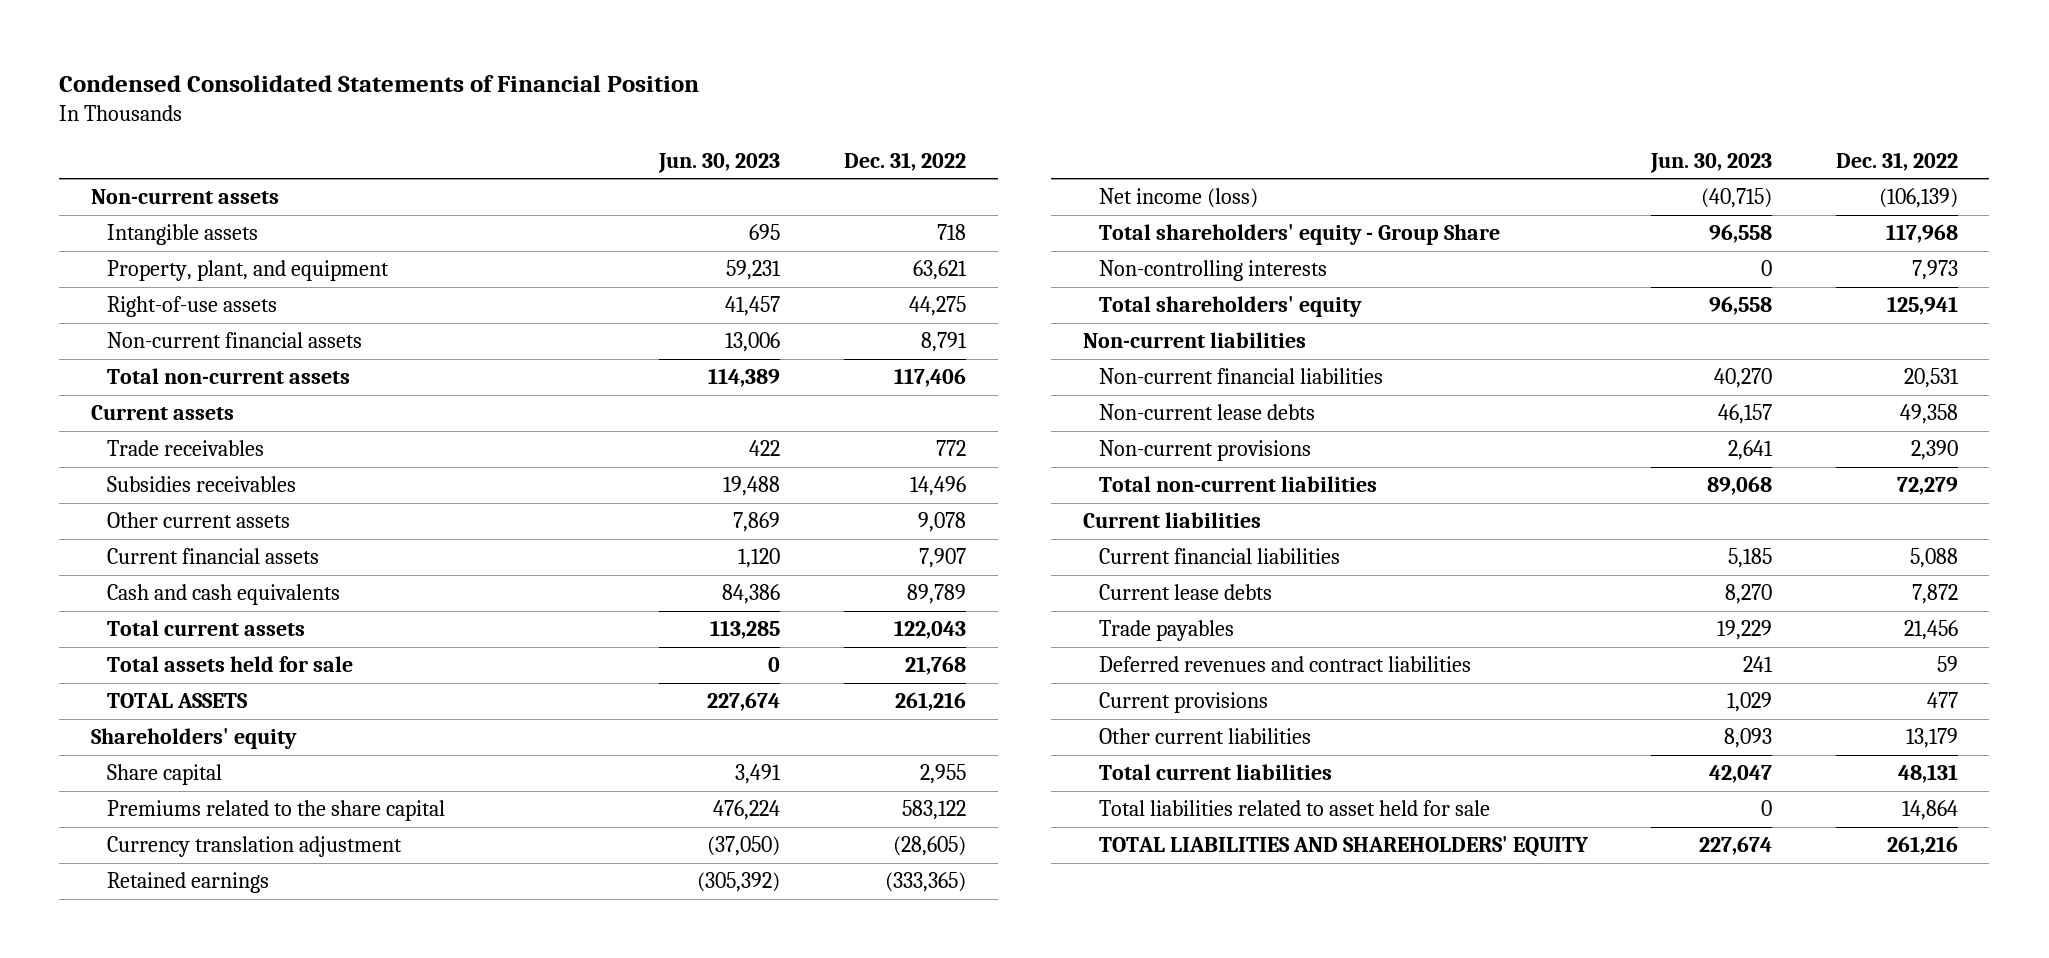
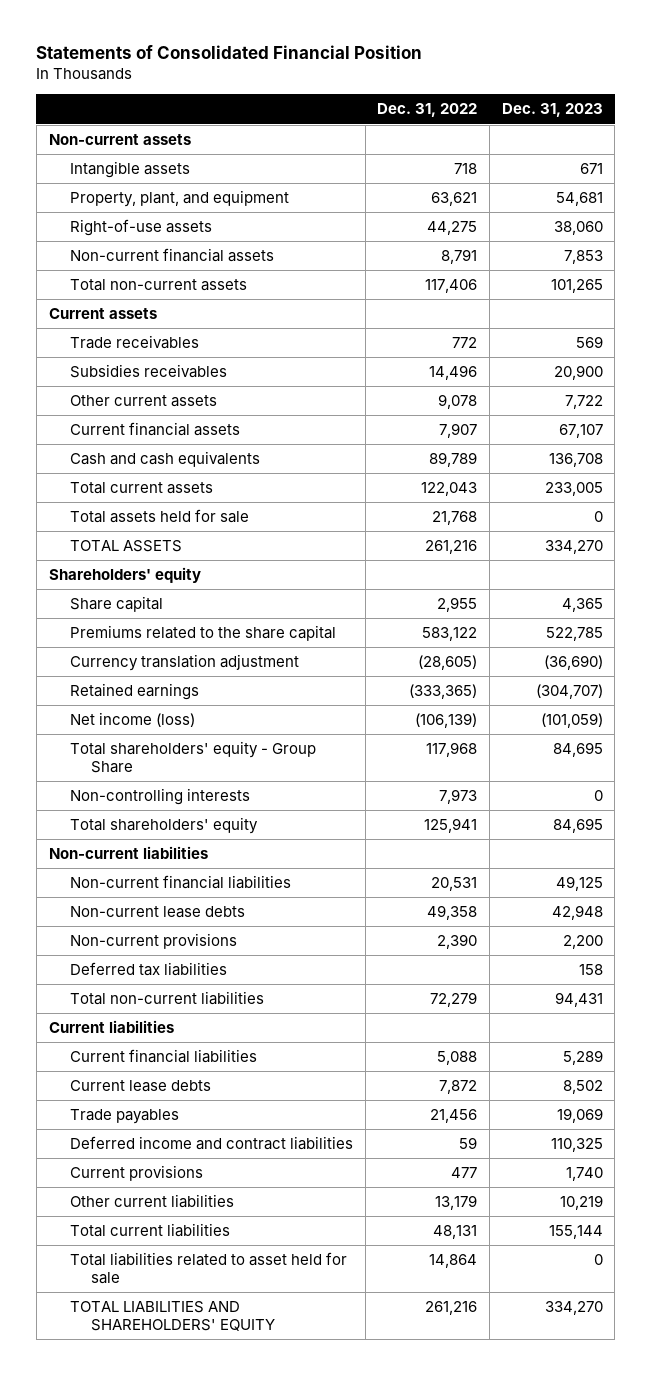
[59,75,700,93] Condensed Consolidated Statements of Financial Position -> [36,45,423,60] Statements of Consolidated Financial Position
[658,152,781,173] Jun. 30, 2023 -> none
none -> [501,103,603,118] Dec. 31, 2023
none -> [70,962,228,977] Deferred tax liabilities
[1098,656,1471,673] Deferred revenues and contract liabilities -> [70,1136,354,1151] Deferred income and contract liabilities

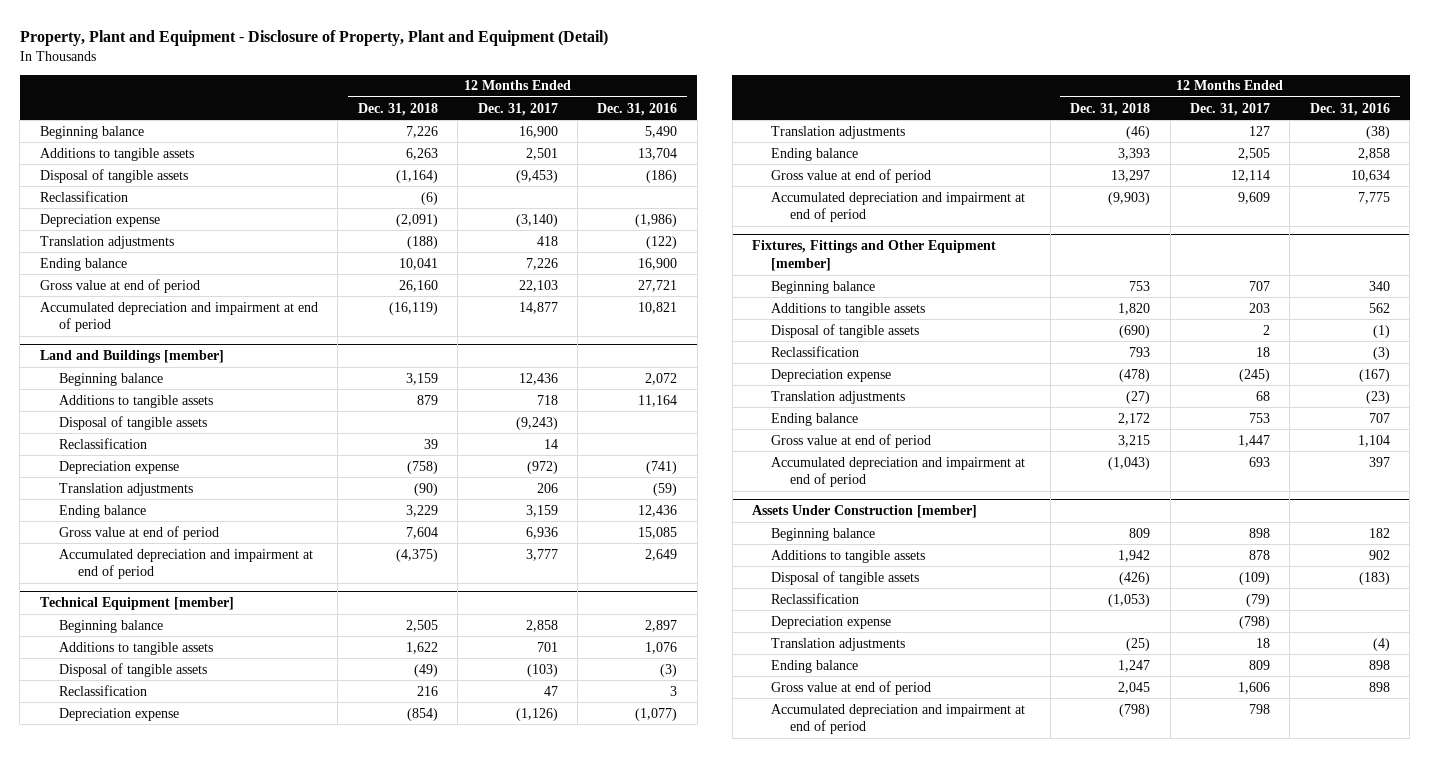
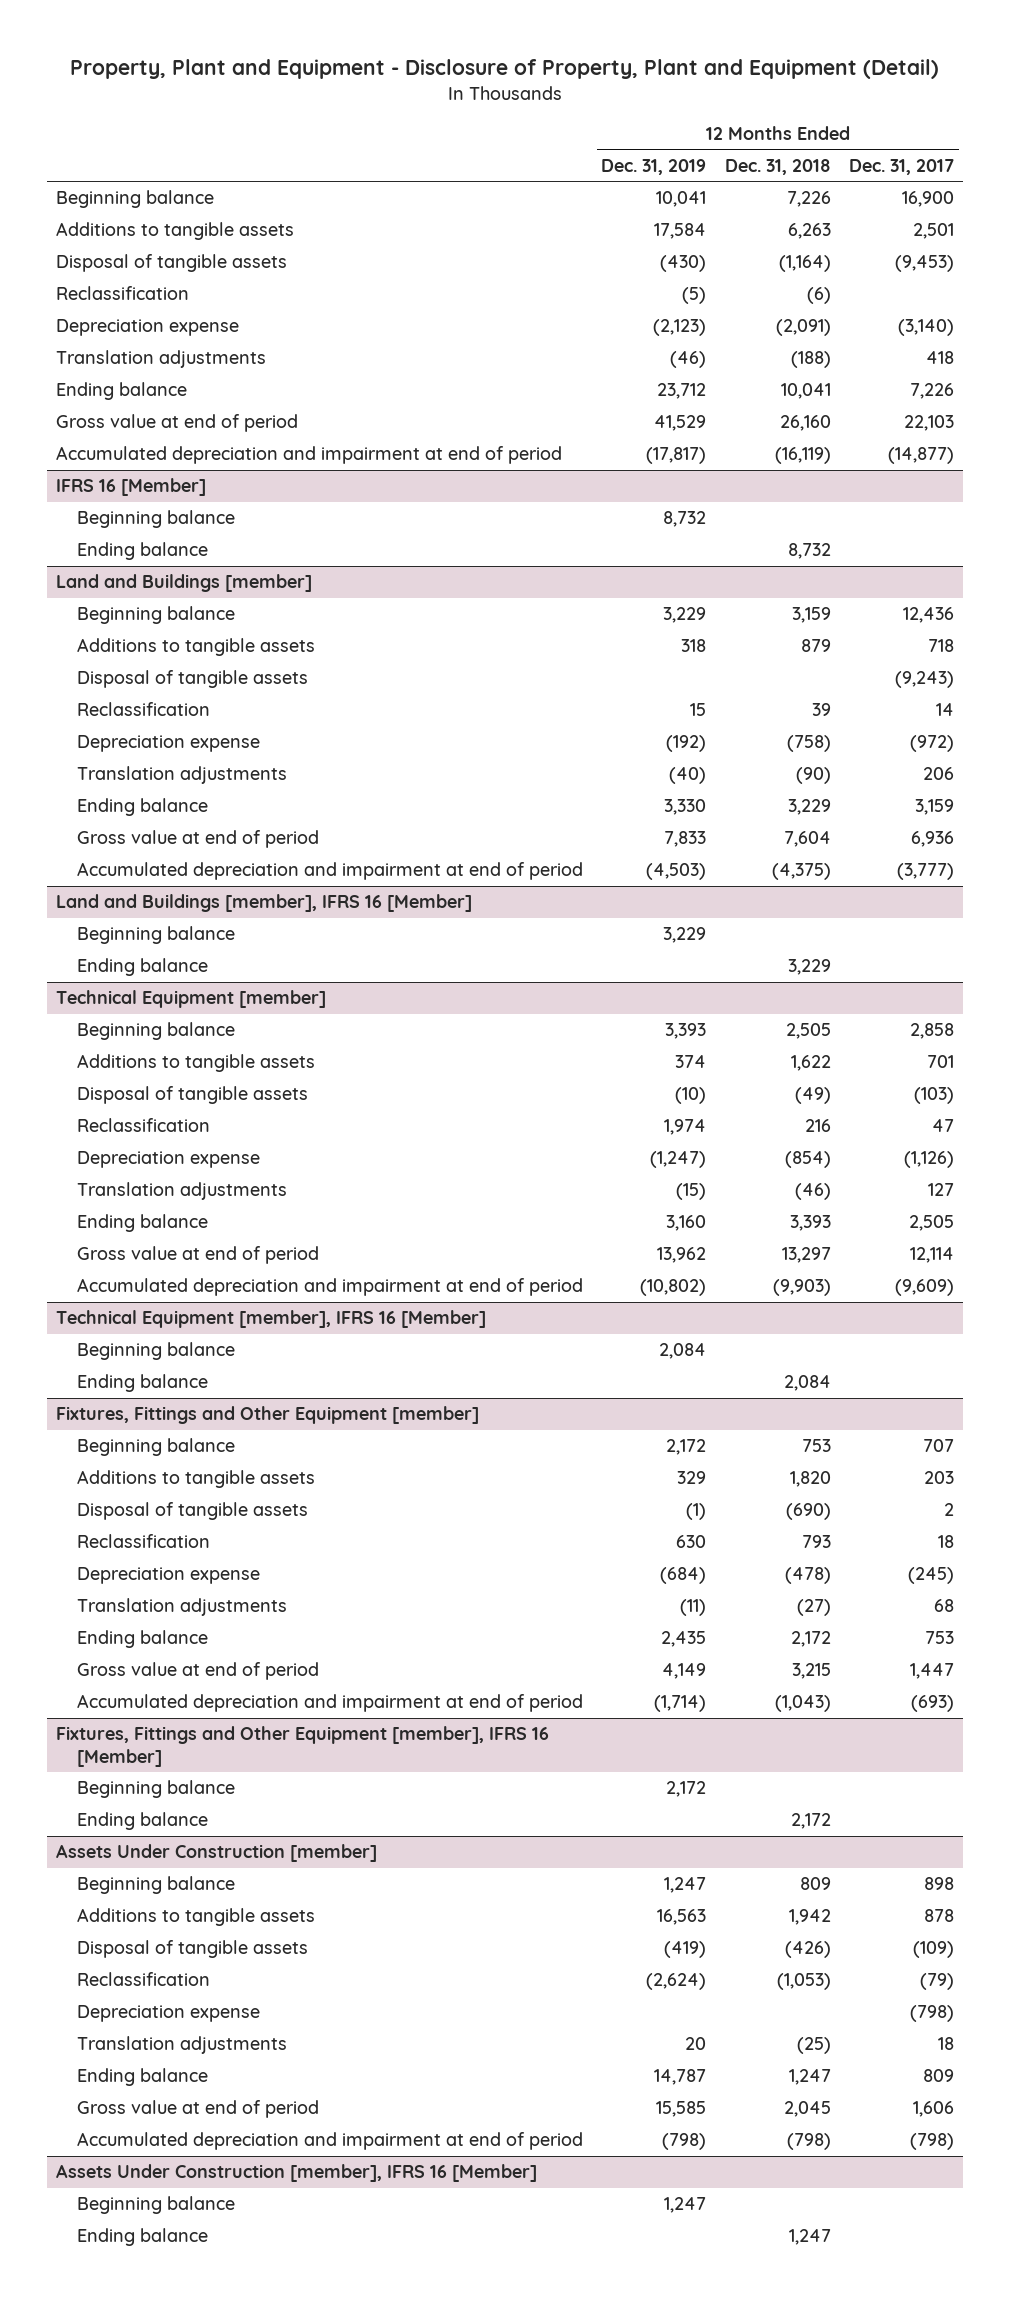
[597,102,678,116] Dec. 31, 2016 -> none
none -> [601,158,707,175] Dec. 31, 2019
[518,301,558,314] 14,877 -> [887,447,954,465] (14,877)
none -> [56,478,207,497] IFRS 16 [Member]
none -> [77,510,236,529] Beginning balance
none -> [77,542,209,561] Ending balance
[525,548,558,561] 3,777 -> [896,863,954,881] (3,777)
none -> [56,894,473,913] Land and Buildings [member], IFRS 16 [Member]
none -> [77,926,236,945] Beginning balance
none -> [77,958,209,977] Ending balance
[1238,191,1271,204] 9,609 -> [894,1279,954,1297] (9,609)
none -> [56,1310,487,1329] Technical Equipment [member], IFRS 16 [Member]
none -> [77,1342,236,1361] Beginning balance
none -> [77,1374,209,1393] Ending balance
[1249,456,1271,467] 693 -> [910,1695,954,1713] (693)
none -> [56,1726,550,1768] Fixtures, Fittings and Other Equipment [member], IFRS 16 [Member]
none -> [77,1780,236,1799] Beginning balance
none -> [77,1812,209,1831] Ending balance
[1249,703,1271,714] 798 -> [909,2133,954,2151] (798)
none -> [56,2164,538,2183] Assets Under Construction [member], IFRS 16 [Member]
none -> [77,2196,236,2215] Beginning balance
none -> [77,2228,209,2247] Ending balance

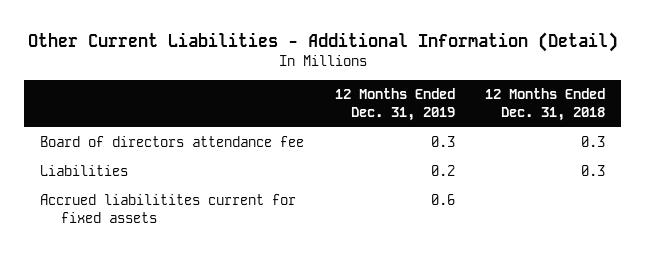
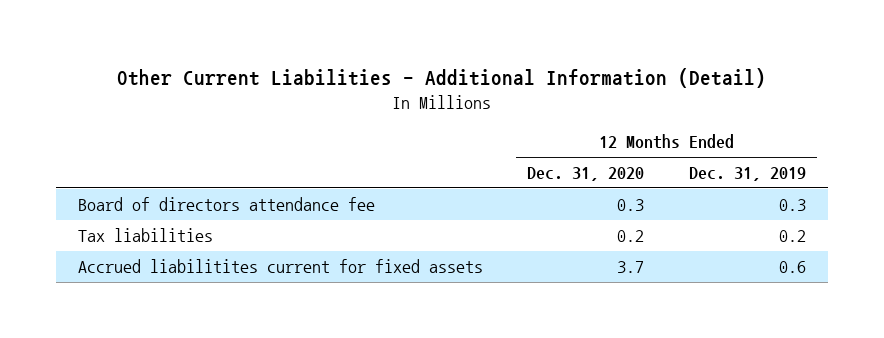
[485,88,606,122] 12 Months Ended Dec. 31, 2018 -> none
none -> [527,167,645,182] Dec. 31, 2020
[39,165,128,177] Liabilities -> [78,228,214,243] Tax liabilities

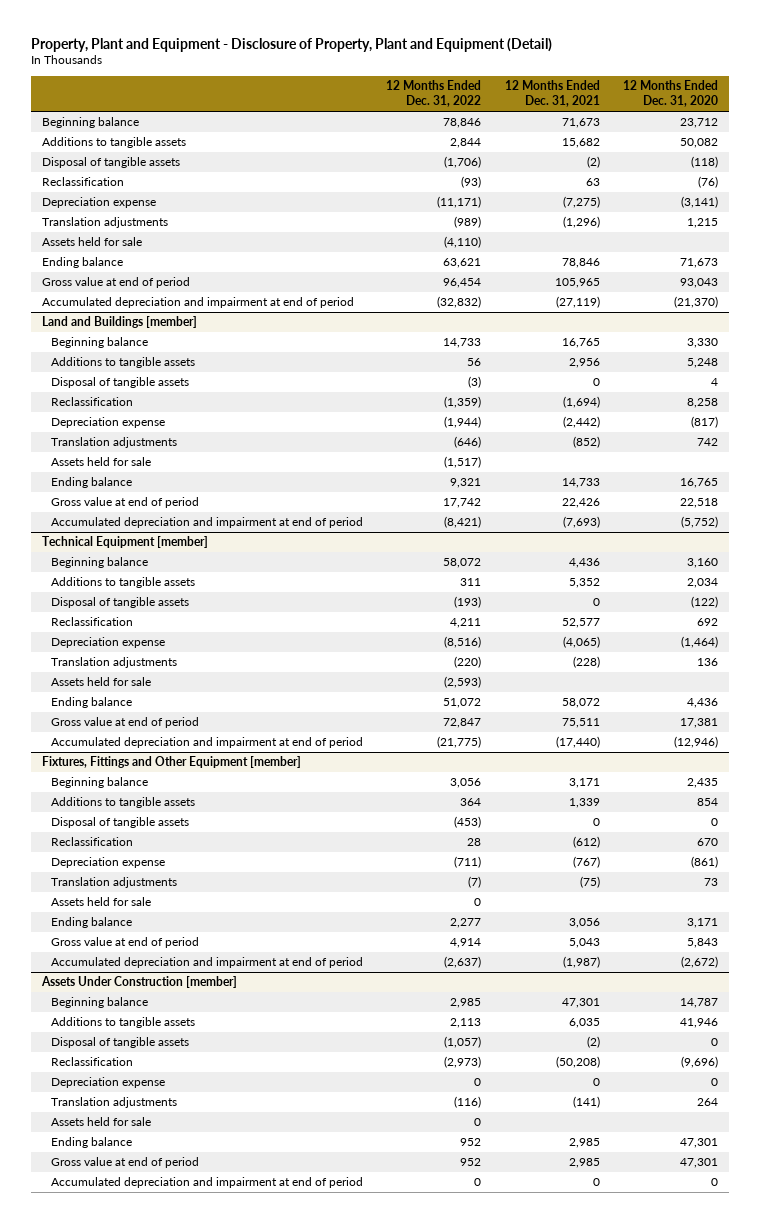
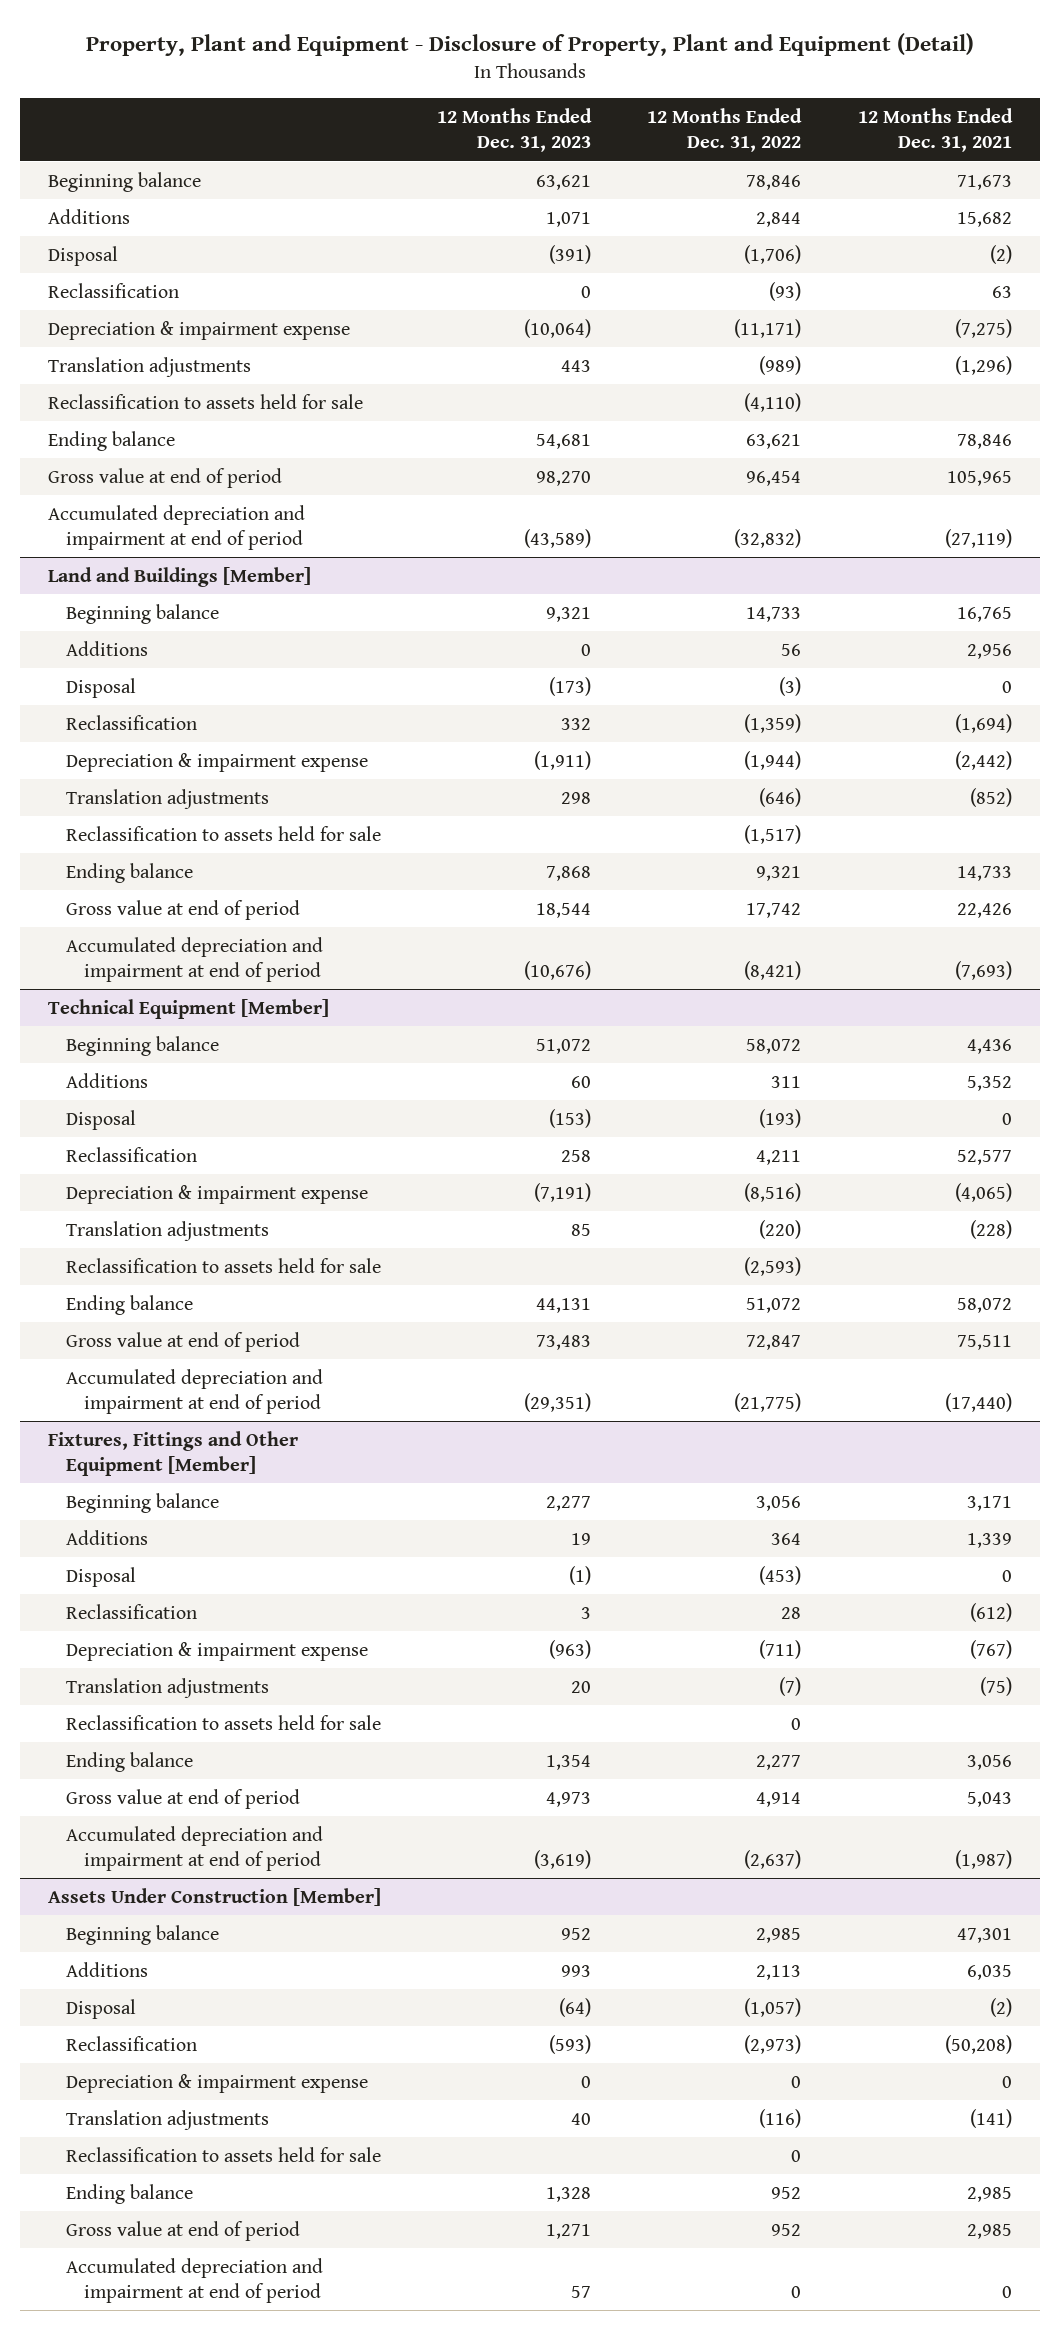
[622,80,718,108] 12 Months Ended Dec. 31, 2020 -> none
none -> [437,108,593,153] 12 Months Ended Dec. 31, 2023
[42,137,187,149] Additions to tangible assets -> [47,208,130,224] Additions
[42,157,181,169] Disposal of tangible assets -> [47,245,118,266] Disposal
[42,197,157,209] Depreciation expense -> [47,320,350,340] Depreciation & impairment expense
[42,237,143,247] Assets held for sale -> [47,393,363,409] Reclassification to assets held for sale
[42,316,198,329] Land and Buildings [member] -> [47,566,311,587] Land and Buildings [Member]
[51,357,196,369] Additions to tangible assets -> [65,640,148,656] Additions
[51,377,190,389] Disposal of tangible assets -> [65,677,136,698] Disposal
[51,417,166,429] Depreciation expense -> [65,752,368,772] Depreciation & impairment expense
[51,457,152,467] Assets held for sale -> [65,825,381,841] Reclassification to assets held for sale
[42,536,209,549] Technical Equipment [member] -> [47,998,329,1019] Technical Equipment [Member]
[51,577,196,589] Additions to tangible assets -> [65,1072,148,1088] Additions
[51,597,190,609] Disposal of tangible assets -> [65,1109,136,1130] Disposal
[51,637,166,649] Depreciation expense -> [65,1184,368,1204] Depreciation & impairment expense
[51,677,152,687] Assets held for sale -> [65,1257,381,1273] Reclassification to assets held for sale
[42,756,302,769] Fixtures, Fittings and Other Equipment [member] -> [47,1430,298,1476] Fixtures, Fittings and Other Equipment [Member]
[51,797,196,809] Additions to tangible assets -> [65,1529,148,1545] Additions
[51,817,190,829] Disposal of tangible assets -> [65,1566,136,1587] Disposal
[51,857,166,869] Depreciation expense -> [65,1641,368,1661] Depreciation & impairment expense
[51,897,152,907] Assets held for sale -> [65,1714,381,1730] Reclassification to assets held for sale
[41,976,238,989] Assets Under Construction [member] -> [47,1887,381,1906] Assets Under Construction [Member]
[51,1017,196,1029] Additions to tangible assets -> [65,1961,148,1977] Additions
[51,1037,190,1049] Disposal of tangible assets -> [65,1998,136,2019] Disposal
[51,1077,166,1089] Depreciation expense -> [65,2073,368,2093] Depreciation & impairment expense
[51,1117,152,1127] Assets held for sale -> [65,2146,381,2162] Reclassification to assets held for sale

